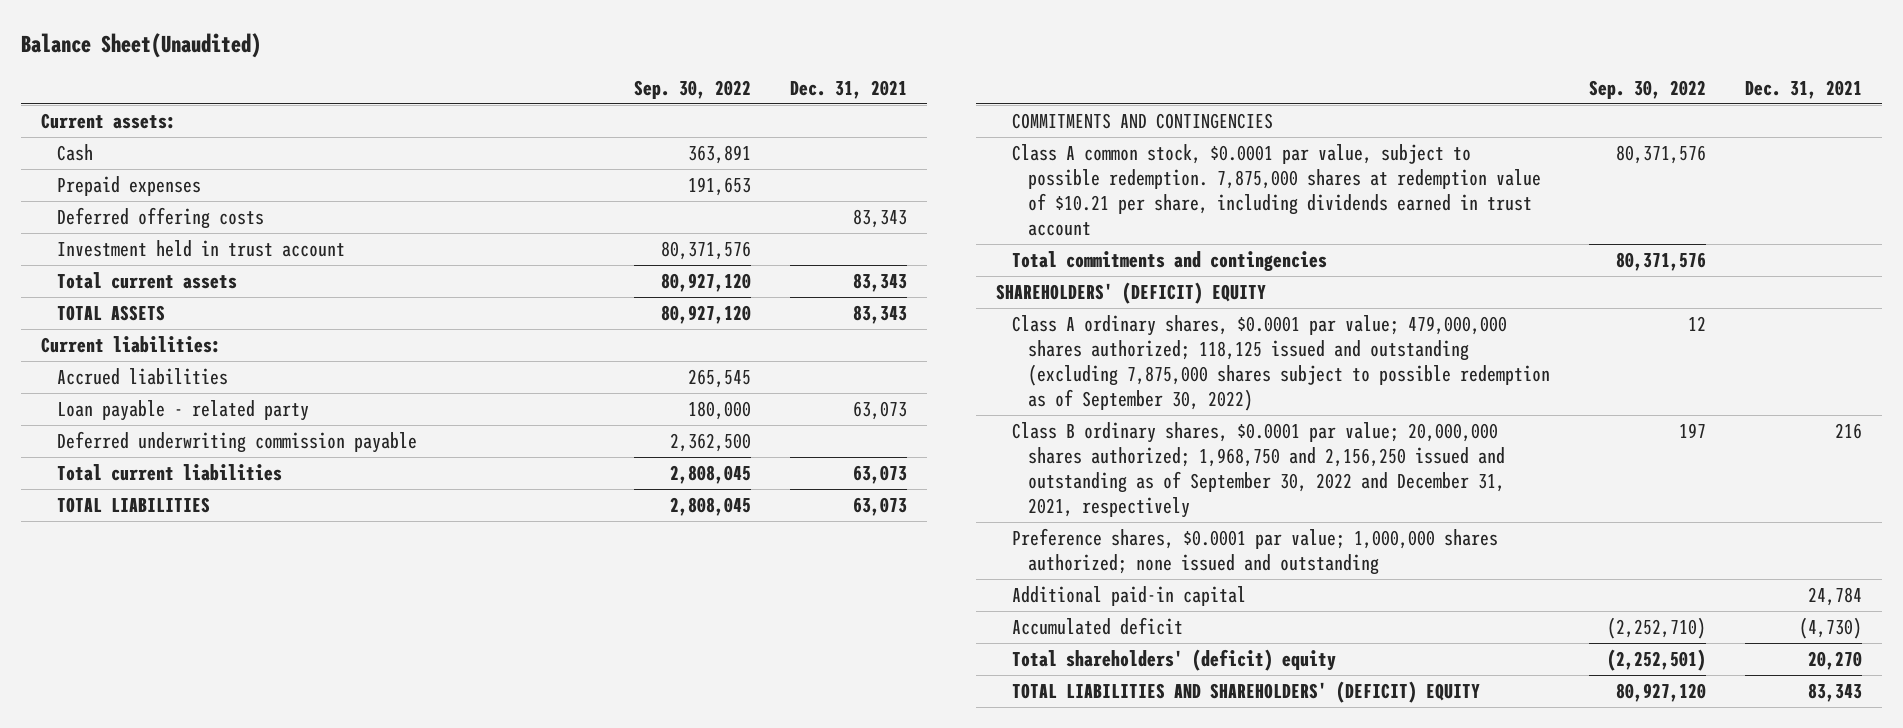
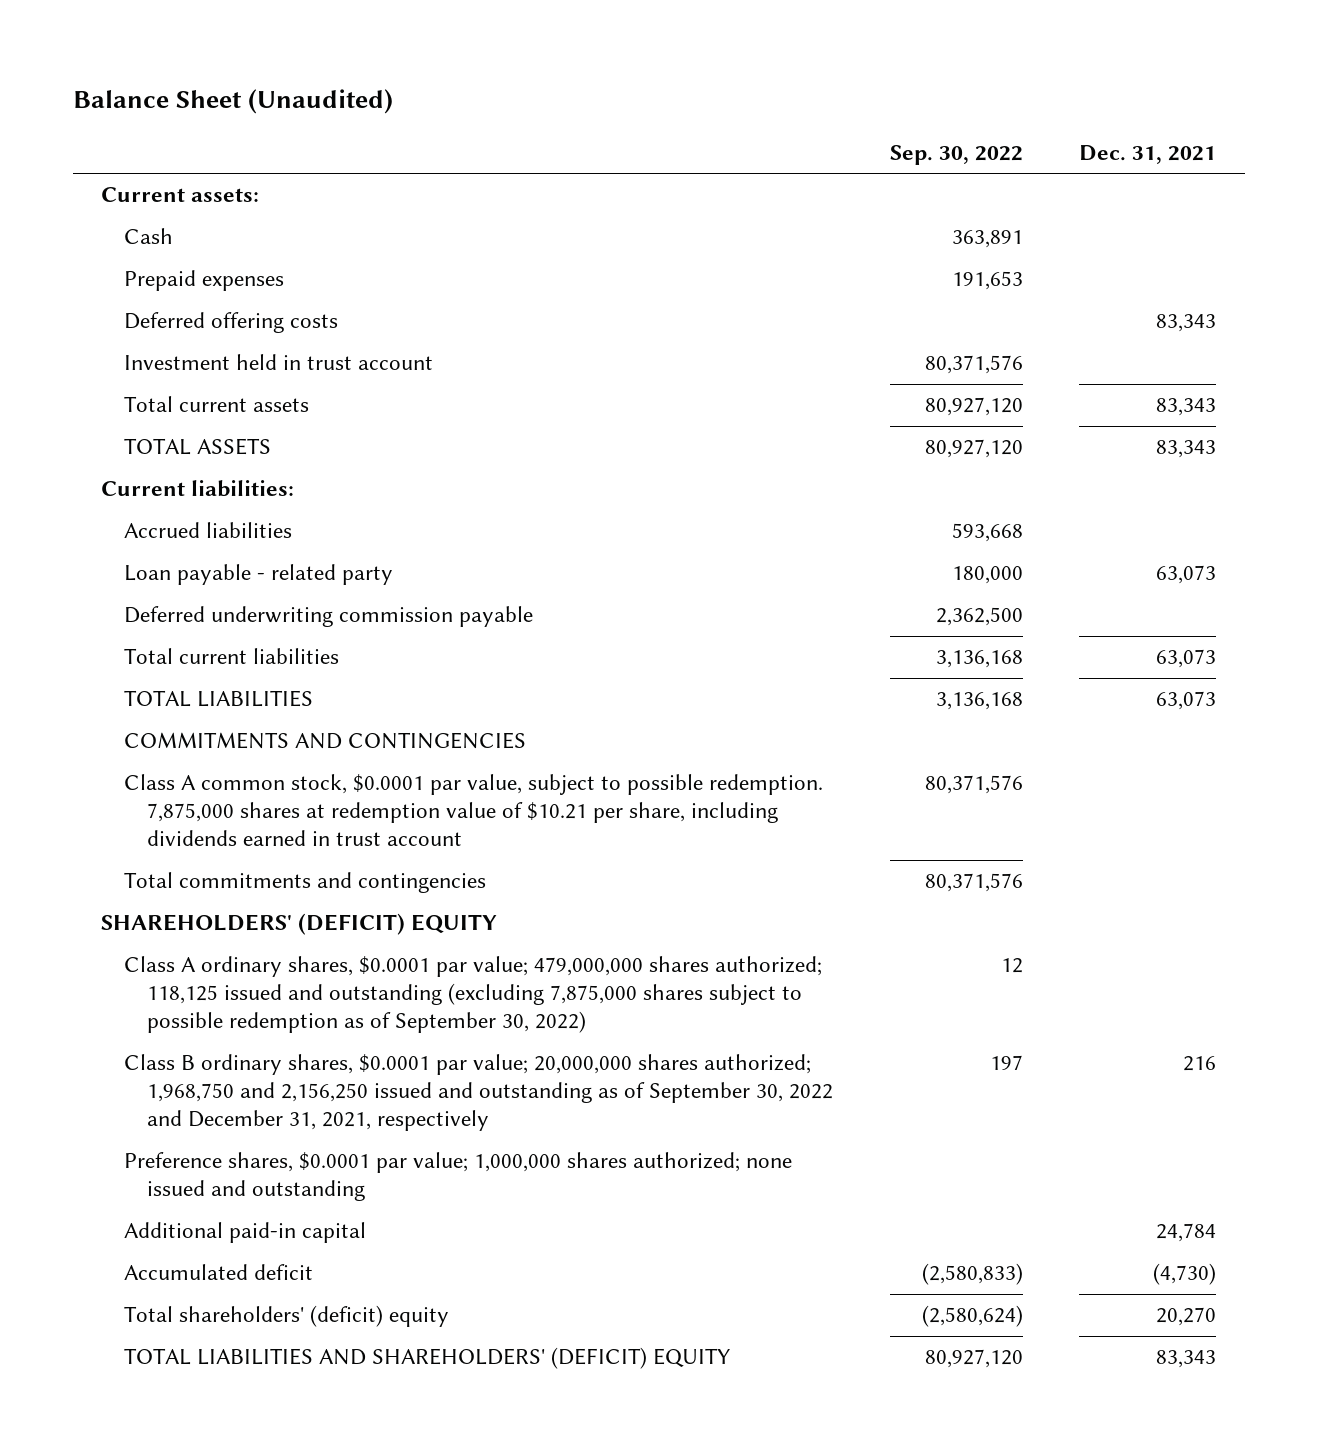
[20,32,261,58] Balance Sheet(Unaudited) -> [72,89,393,115] Balance Sheet (Unaudited)
[687,368,751,388] 265,545 -> [951,523,1023,543] 593,668
[669,464,751,484] 2,808,045 -> [935,650,1023,669] 3,136,168
[669,496,751,516] 2,808,045 -> [935,692,1023,711] 3,136,168
[1607,616,1707,639] (2,252,710) -> [921,1263,1023,1286] (2,580,833)
[1607,648,1707,671] (2,252,501) -> [921,1305,1023,1328] (2,580,624)

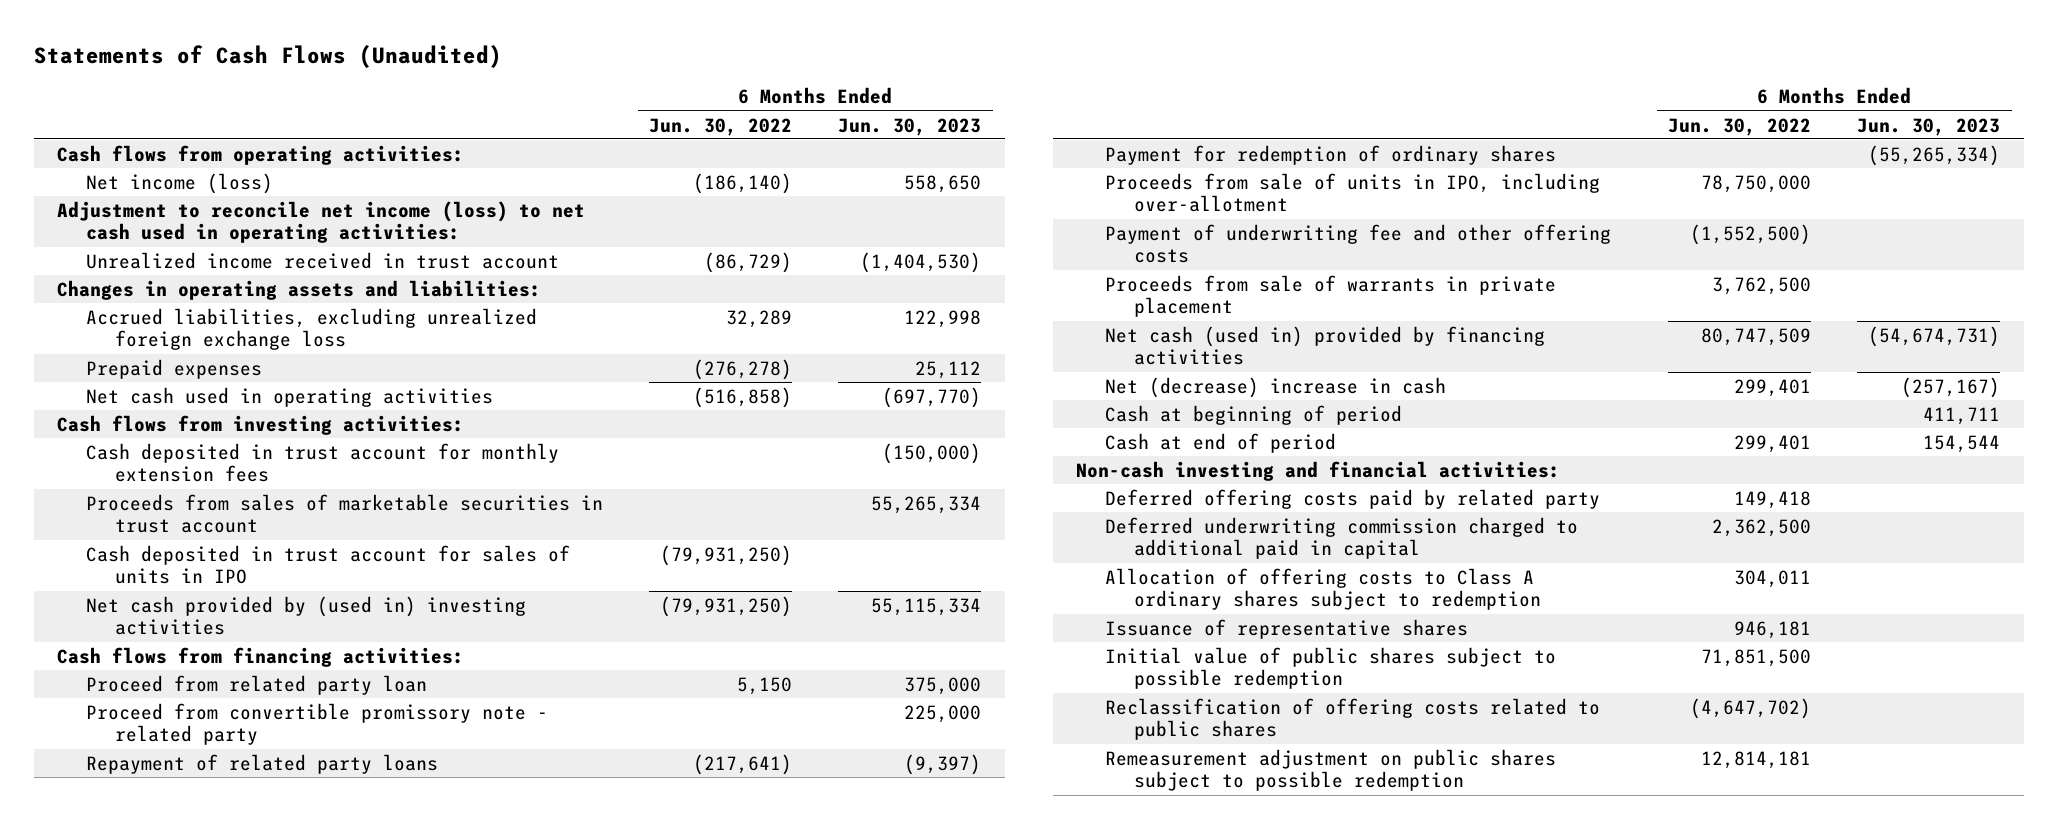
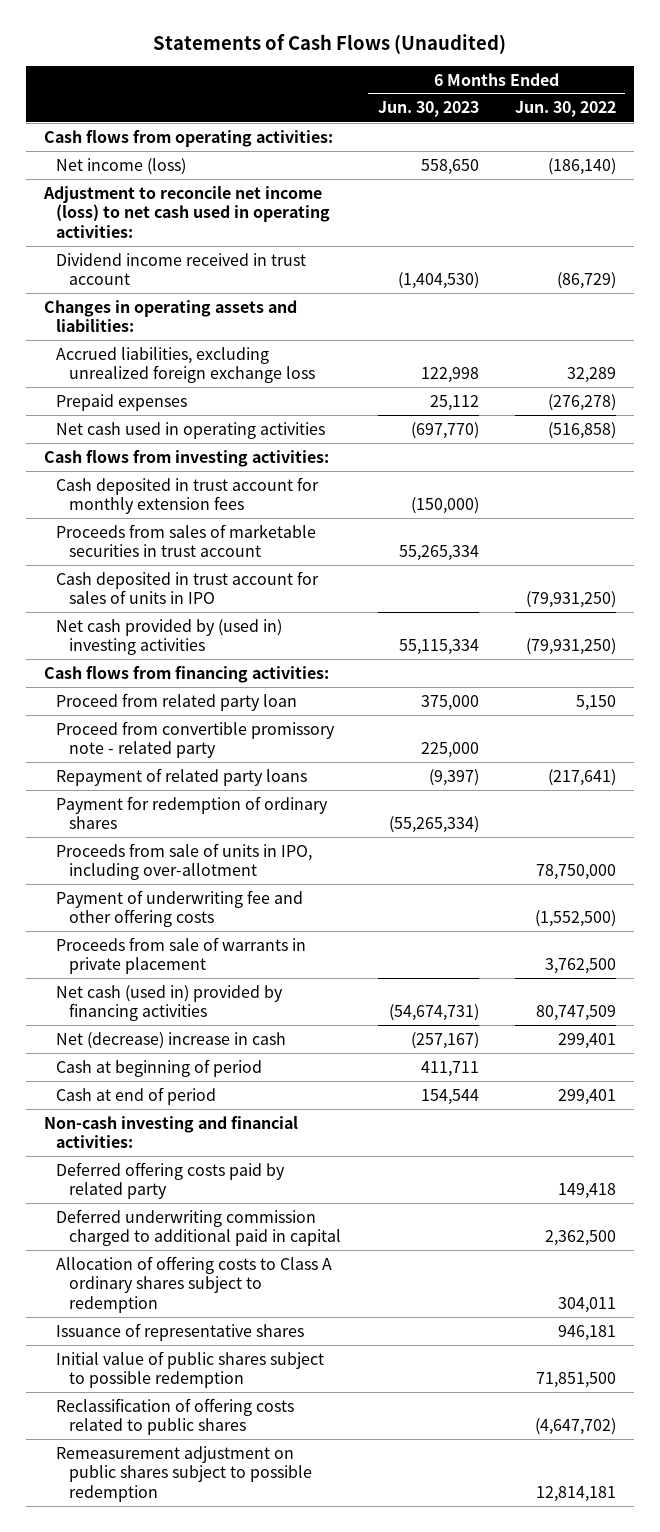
[86,251,560,269] Unrealized income received in trust account -> [56,252,307,286] Dividend income received in trust account

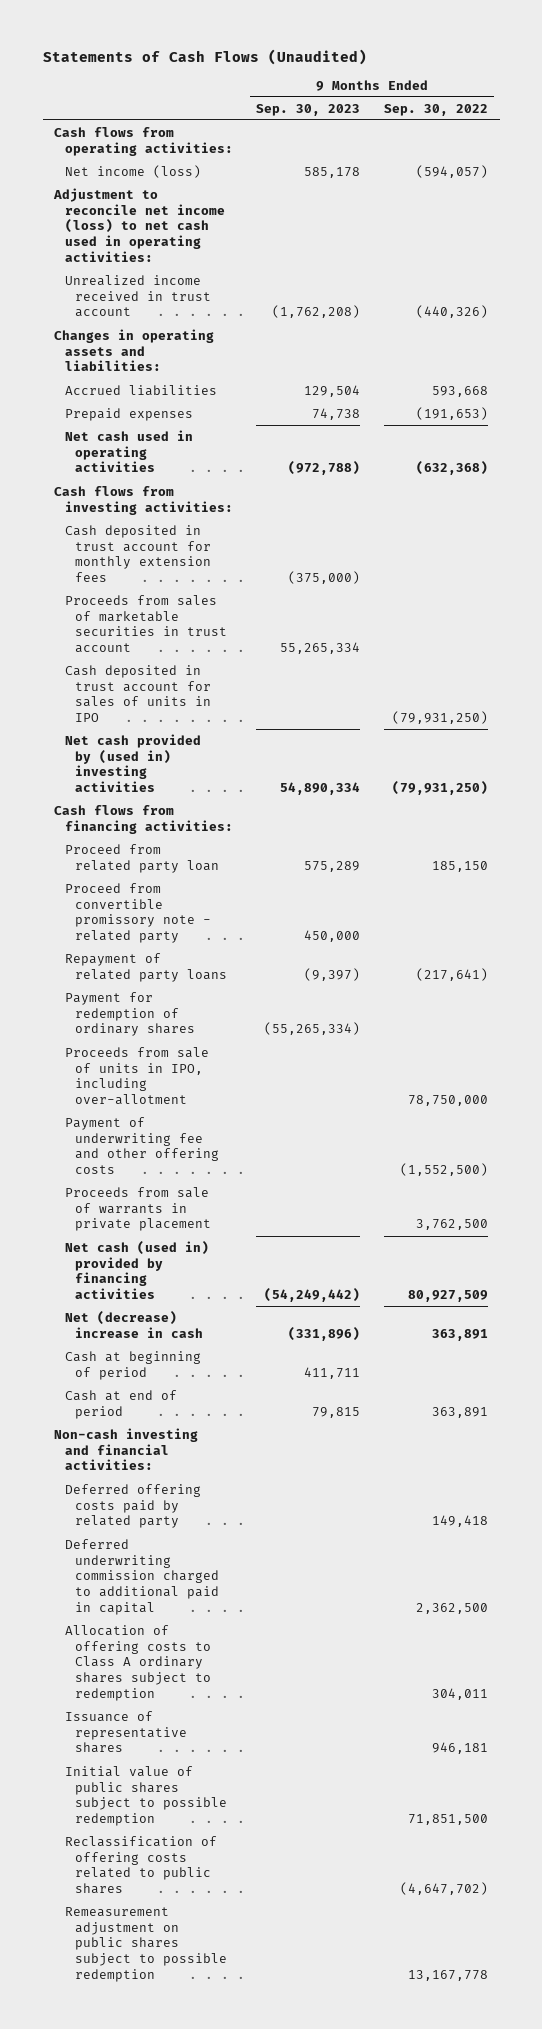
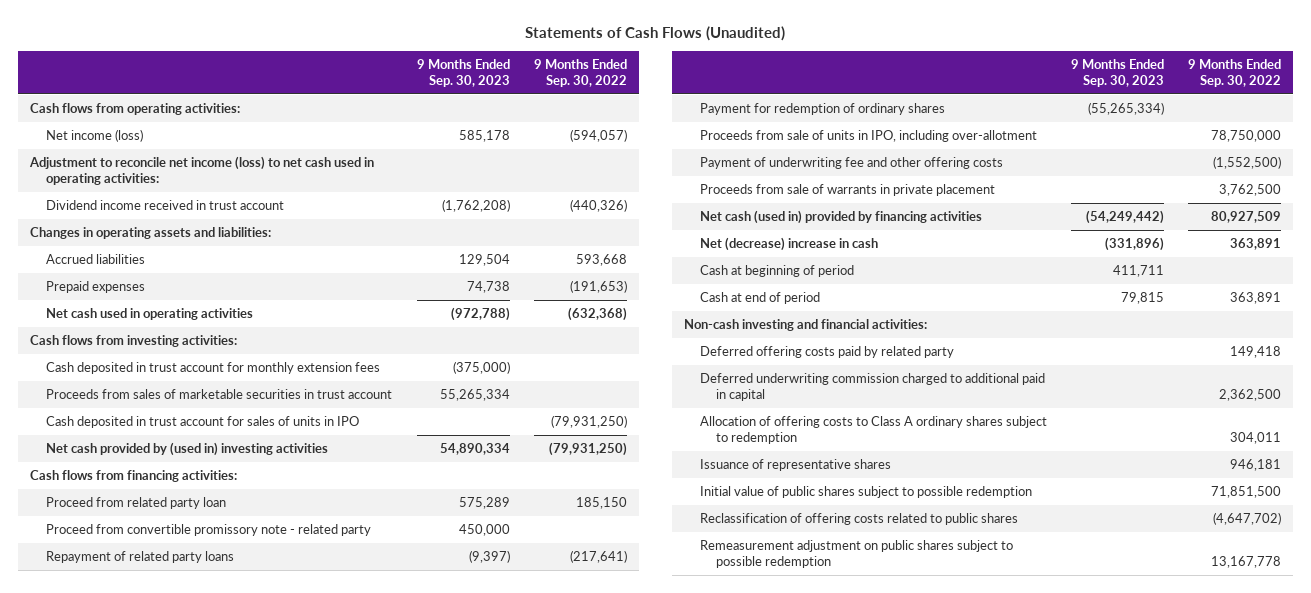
[64,274,211,318] Unrealized income received in trust account -> [46,199,285,210] Dividend income received in trust account

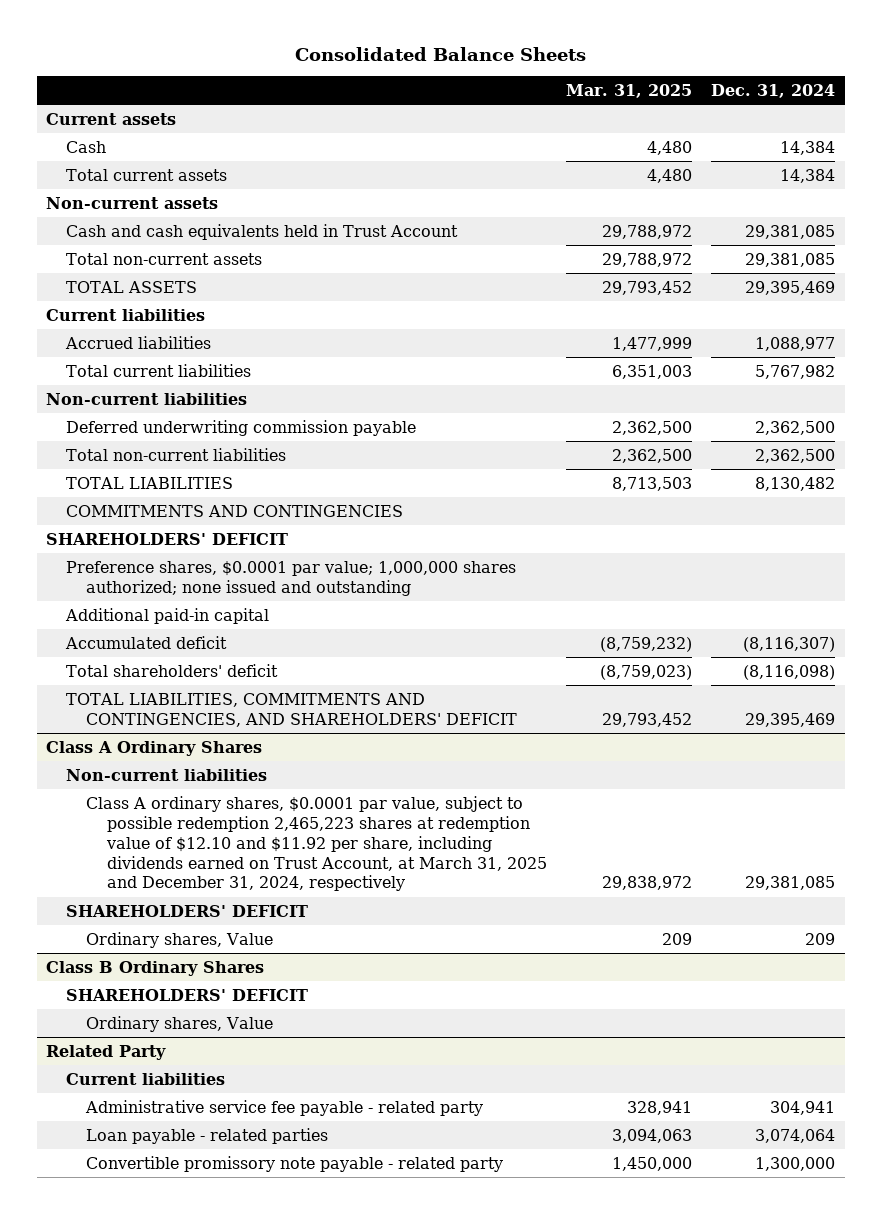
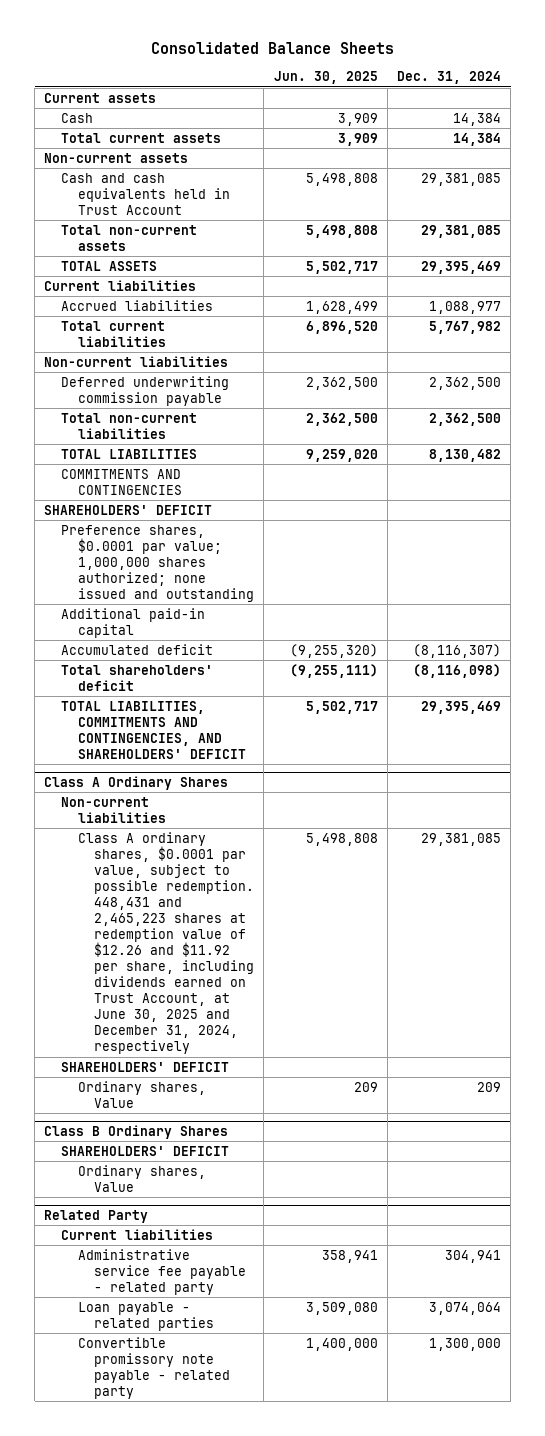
[565,83,692,98] Mar. 31, 2025 -> none
none -> [273,71,378,85] Jun. 30, 2025
[86,795,547,892] Class A ordinary shares, $0.0001 par value, subject to possible redemption 2,465,223 shares at redemption value of $12.10 and $11.92 per share, including dividends earned on Trust Account, at March 31, 2025 and December 31, 2024, respectively -> [77,831,255,1055] Class A ordinary shares, $0.0001 par value, subject to possible redemption. 448,431 and 2,465,223 shares at redemption value of $12.26 and $11.92 per share, including dividends earned on Trust Account, at June 30, 2025 and December 31, 2024, respectively

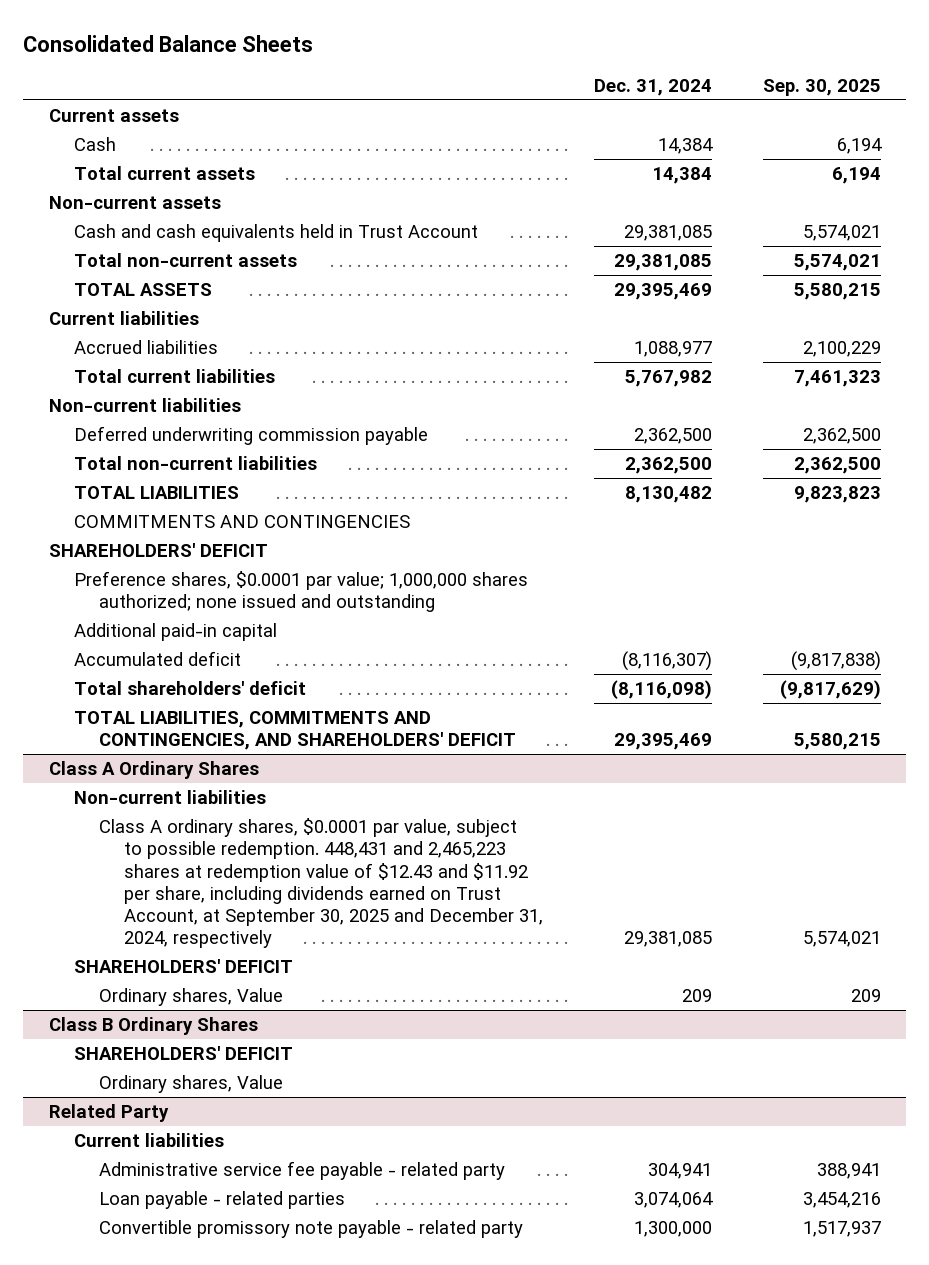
[273,71,378,85] Jun. 30, 2025 -> none
none -> [762,79,881,97] Sep. 30, 2025
[77,831,255,1055] Class A ordinary shares, $0.0001 par value, subject to possible redemption. 448,431 and 2,465,223 shares at redemption value of $12.26 and $11.92 per share, including dividends earned on Trust Account, at June 30, 2025 and December 31, 2024, respectively -> [98,817,543,949] Class A ordinary shares, $0.0001 par value, subject to possible redemption. 448,431 and 2,465,223 shares at redemption value of $12.43 and $11.92 per share, including dividends earned on Trust Account, at September 30, 2025 and December 31, 2024, respectively

